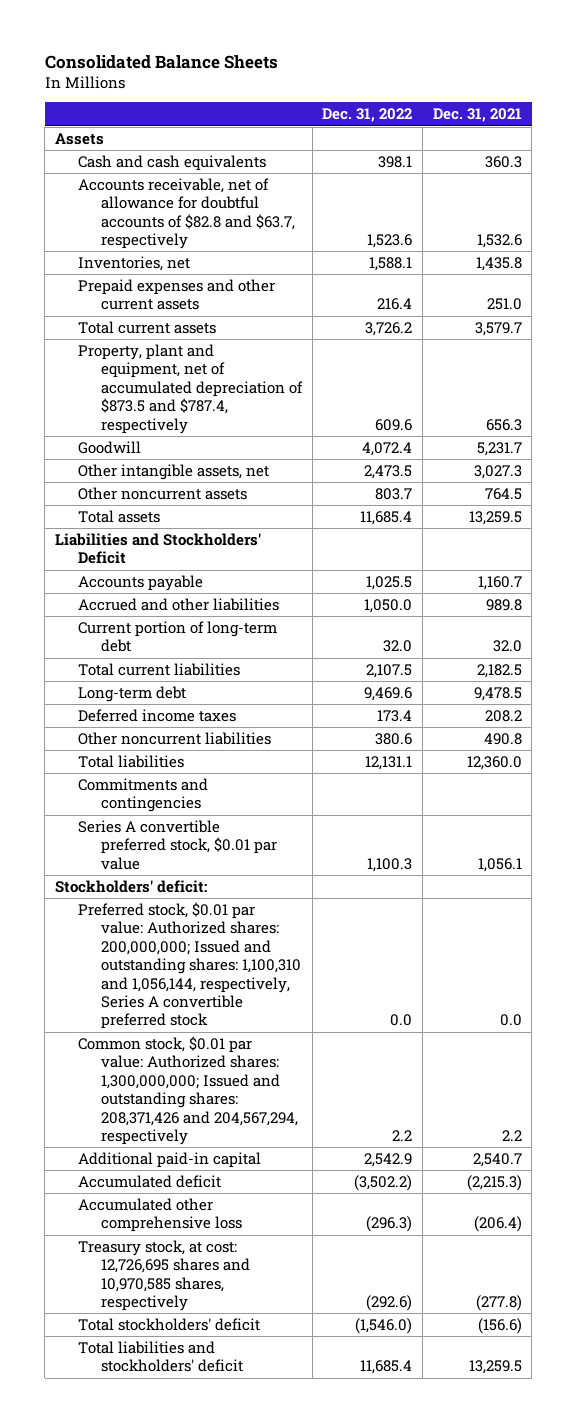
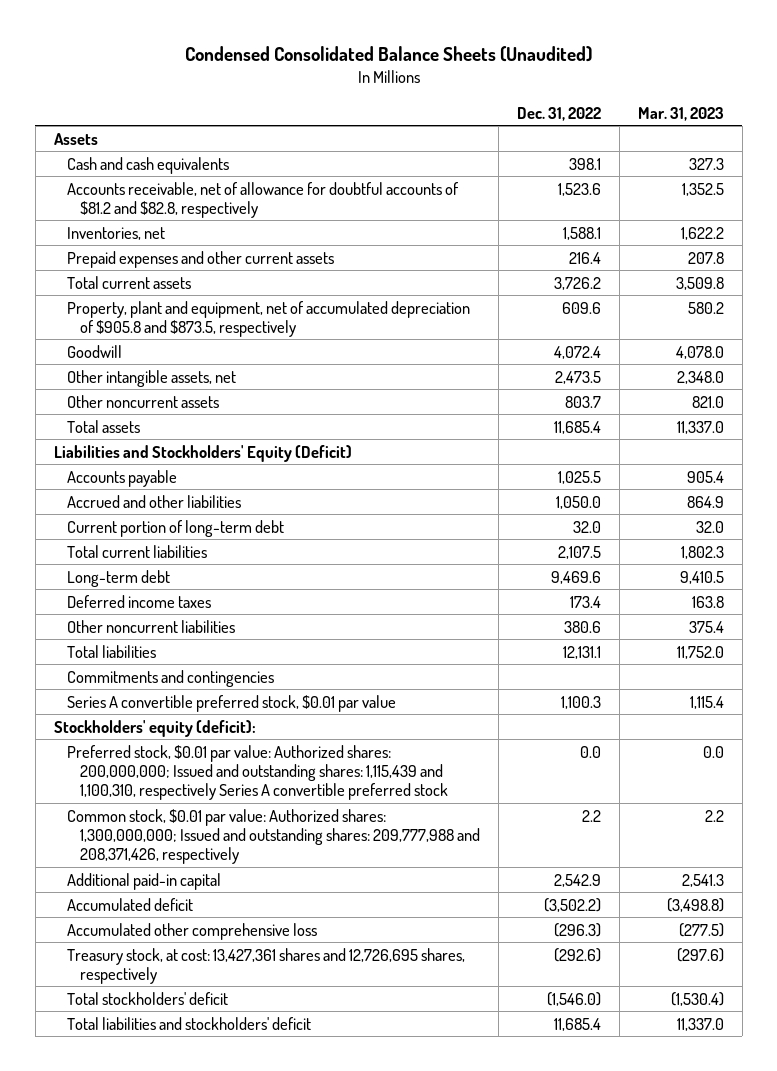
[44,54,278,69] Consolidated Balance Sheets -> [184,46,592,63] Condensed Consolidated Balance Sheets (Unaudited)
[432,108,522,123] Dec. 31, 2021 -> none
none -> [637,106,724,121] Mar. 31, 2023
[77,177,296,250] Accounts receivable, net of allowance for doubtful accounts of $82.8 and $63.7, respectively -> [66,181,459,218] Accounts receivable, net of allowance for doubtful accounts of $81.2 and $82.8, respectively
[77,343,304,434] Property, plant and equipment, net of accumulated depreciation of $873.5 and $787.4, respectively -> [66,300,470,337] Property, plant and equipment, net of accumulated depreciation of $905.8 and $873.5, respectively
[54,532,261,565] Liabilities and Stockholders' Deficit -> [53,444,352,462] Liabilities and Stockholders' Equity (Deficit)
[54,879,207,893] Stockholders' deficit: -> [53,719,256,737] Stockholders' equity (deficit):
[77,901,302,1030] Preferred stock, $0.01 par value: Authorized shares: 200,000,000; Issued and outstanding shares: 1,100,310 and 1,056,144, respectively, Series A convertible preferred stock -> [66,744,449,801] Preferred stock, $0.01 par value: Authorized shares: 200,000,000; Issued and outstanding shares: 1,115,439 and 1,100,310, respectively Series A convertible preferred stock
[77,1035,299,1146] Common stock, $0.01 par value: Authorized shares: 1,300,000,000; Issued and outstanding shares: 208,371,426 and 204,567,294, respectively -> [66,808,481,865] Common stock, $0.01 par value: Authorized shares: 1,300,000,000; Issued and outstanding shares: 209,777,988 and 208,371,426, respectively
[77,1239,251,1312] Treasury stock, at cost: 12,726,695 shares and 10,970,585 shares, respectively -> [66,947,465,984] Treasury stock, at cost: 13,427,361 shares and 12,726,695 shares, respectively

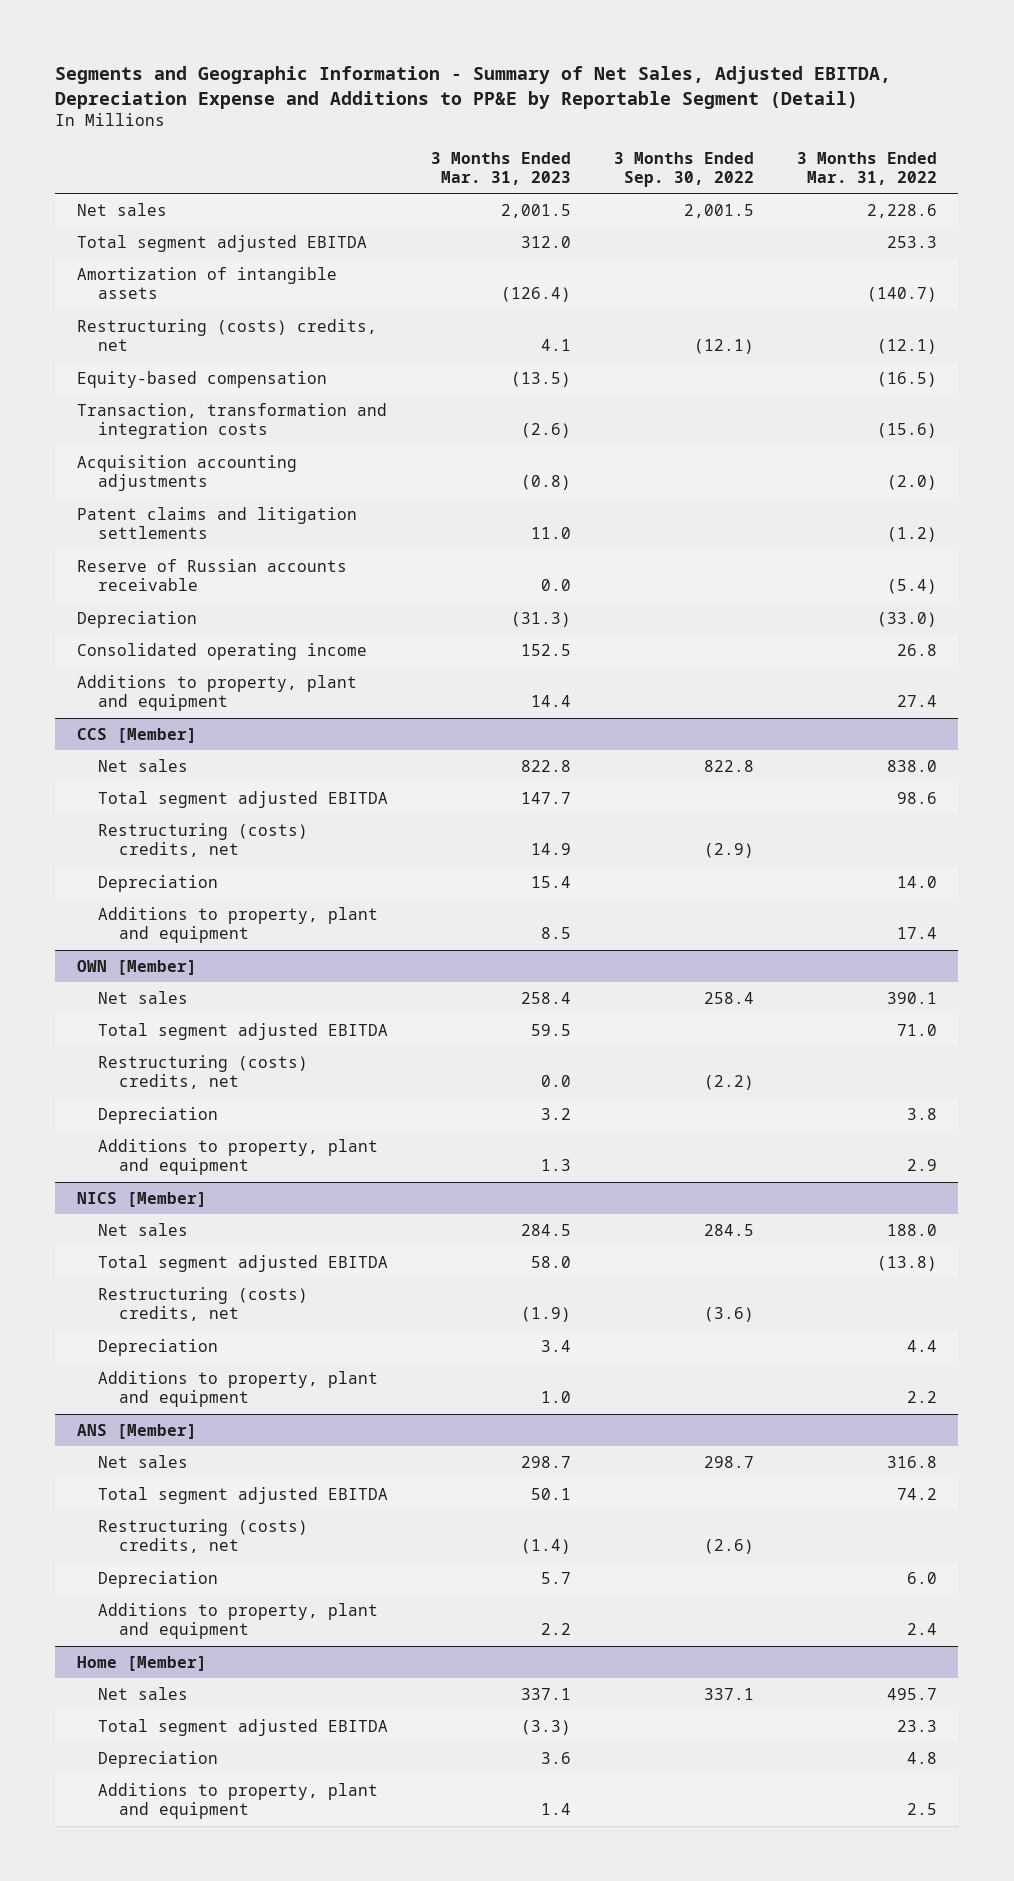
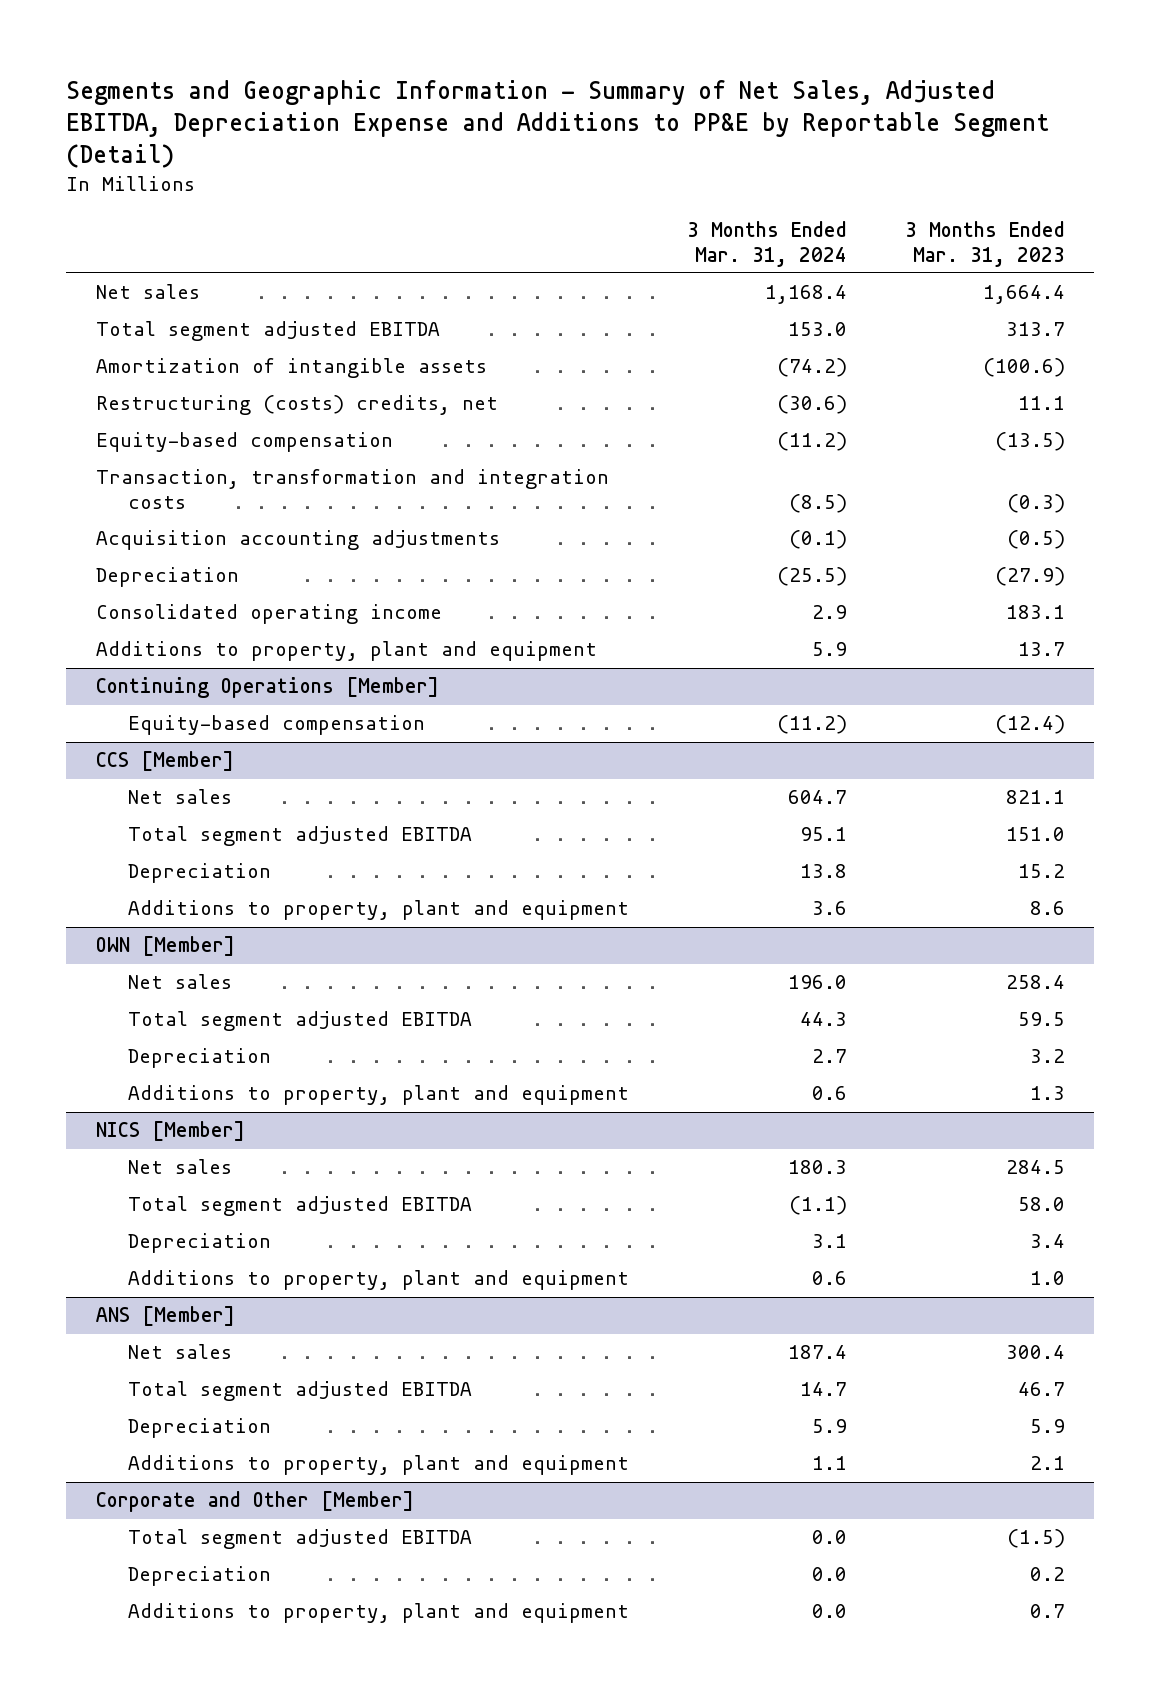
[613,151,754,188] 3 Months Ended Sep. 30, 2022 -> none
[796,151,937,186] 3 Months Ended Mar. 31, 2022 -> none
none -> [687,221,848,267] 3 Months Ended Mar. 31, 2024
[500,203,571,218] 2,001.5 -> [983,285,1066,305] 1,664.4
[520,235,571,248] 312.0 -> [1006,322,1066,337] 313.7
[500,287,571,303] (126.4) -> [983,358,1066,378] (100.6)
[540,339,571,352] 4.1 -> [1018,396,1066,411] 11.1
[76,506,357,540] Patent claims and litigation settlements -> none
[76,558,347,592] Reserve of Russian accounts receivable -> none
[520,423,571,439] (2.6) -> [1007,493,1066,513] (0.3)
[520,475,571,491] (0.8) -> [1007,530,1066,550] (0.5)
[510,611,571,627] (31.3) -> [995,567,1066,587] (27.9)
[520,643,571,656] 152.5 -> [1006,605,1066,620] 183.1
[530,695,571,708] 14.4 -> [1018,642,1066,657] 13.7
none -> [95,677,439,699] Continuing Operations [Member]
none -> [128,715,426,736] Equity-based compensation
[97,822,308,858] Restructuring (costs) credits, net -> none
[520,759,571,772] 822.8 -> [1006,790,1066,805] 821.1
[520,791,571,804] 147.7 -> [1006,827,1066,842] 151.0
[530,875,571,888] 15.4 -> [1018,864,1066,879] 15.2
[540,927,571,940] 8.5 -> [1030,901,1066,916] 8.6
[97,1054,308,1090] Restructuring (costs) credits, net -> none
[97,1286,308,1322] Restructuring (costs) credits, net -> none
[97,1518,308,1554] Restructuring (costs) credits, net -> none
[76,1655,207,1671] Home [Member] -> none
[97,1686,188,1700] Net sales -> none
[520,1455,571,1468] 298.7 -> [1006,1345,1066,1360] 300.4
[530,1487,571,1500] 50.1 -> [1018,1382,1066,1397] 46.7
[540,1571,571,1584] 5.7 -> [1030,1419,1066,1434] 5.9
[540,1623,571,1636] 2.2 -> [1030,1456,1066,1471] 2.1
none -> [95,1491,414,1513] Corporate and Other [Member]
[520,1719,571,1735] (3.3) -> [1007,1529,1066,1549] (1.5)
[540,1751,571,1764] 3.6 -> [1030,1567,1066,1582] 0.2
[540,1803,571,1816] 1.4 -> [1030,1604,1066,1619] 0.7

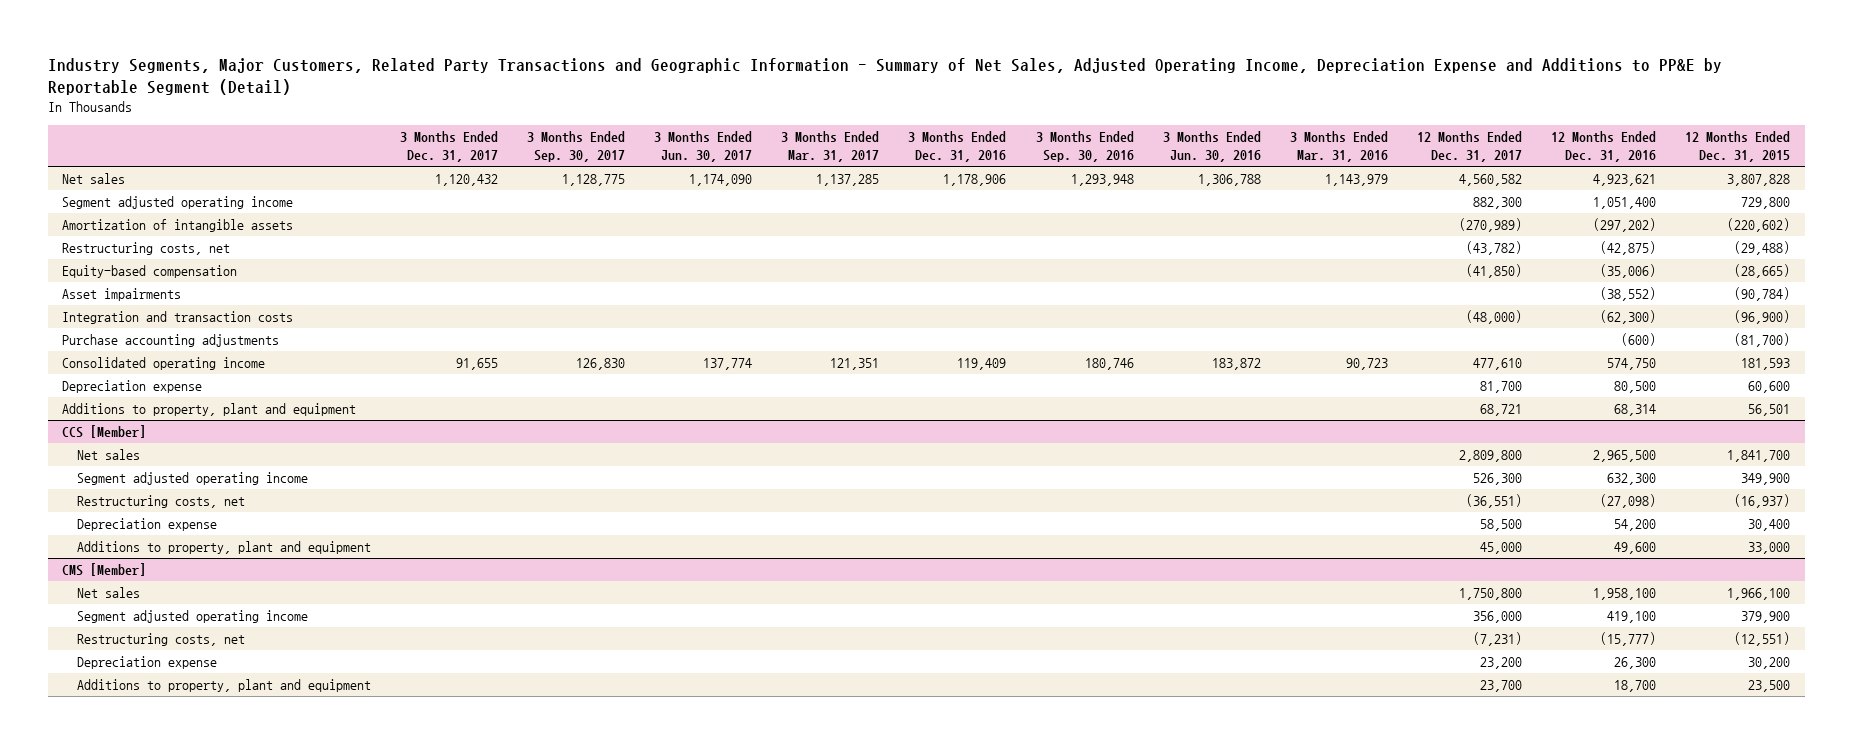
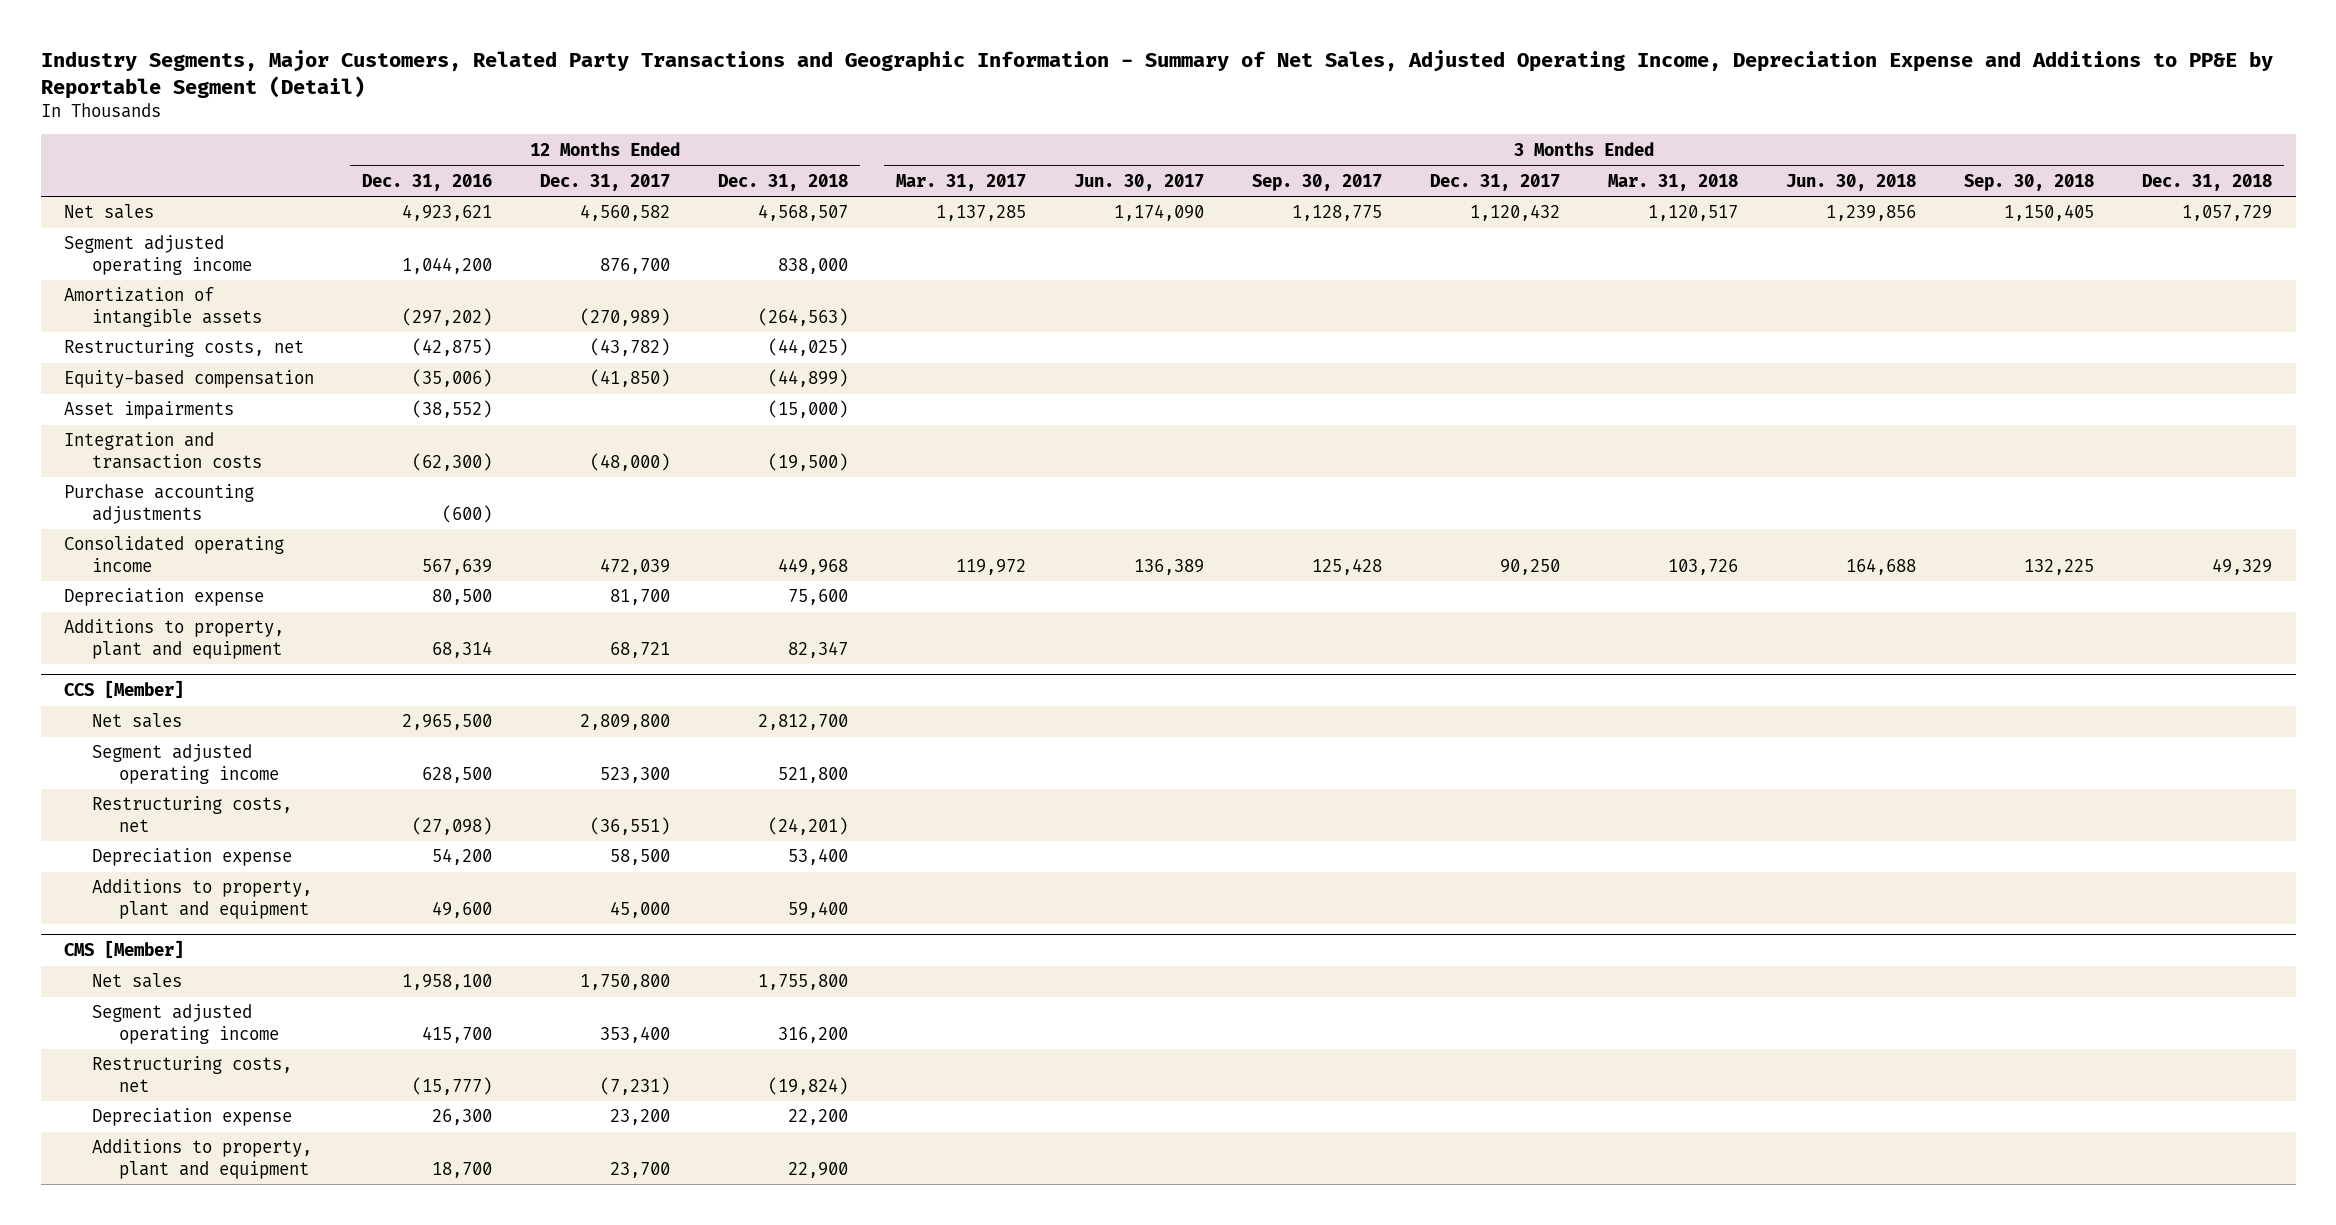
[908,131,1007,163] 3 Months Ended Dec. 31, 2016 -> none
[1035,131,1134,163] 3 Months Ended Sep. 30, 2016 -> none
[1162,131,1261,163] 3 Months Ended Jun. 30, 2016 -> none
[1289,131,1388,163] 3 Months Ended Mar. 31, 2016 -> none
[1685,131,1791,163] 12 Months Ended Dec. 31, 2015 -> none
none -> [718,173,849,191] Dec. 31, 2018
none -> [1608,173,1739,191] Mar. 31, 2018
none -> [1785,173,1916,191] Jun. 30, 2018
none -> [1963,173,2094,191] Sep. 30, 2018
none -> [2141,173,2272,191] Dec. 31, 2018
[1473,196,1523,209] 882,300 -> [600,257,671,274] 876,700
[1593,196,1657,209] 1,051,400 -> [402,256,493,274] 1,044,200
[455,357,498,370] 91,655 -> [1500,558,1561,575] 90,250
[575,357,625,370] 126,830 -> [1312,557,1383,575] 125,428
[703,357,753,370] 137,774 -> [1134,558,1205,575] 136,389
[830,357,880,370] 121,351 -> [956,558,1027,575] 119,972
[1473,357,1523,370] 477,610 -> [600,557,671,575] 472,039
[1607,357,1657,370] 574,750 -> [422,558,493,575] 567,639
[1473,472,1523,485] 526,300 -> [600,766,671,783] 523,300
[1607,472,1657,485] 632,300 -> [422,766,493,783] 628,500
[1473,610,1523,623] 356,000 -> [600,1025,671,1043] 353,400
[1607,610,1657,623] 419,100 -> [422,1025,493,1043] 415,700

